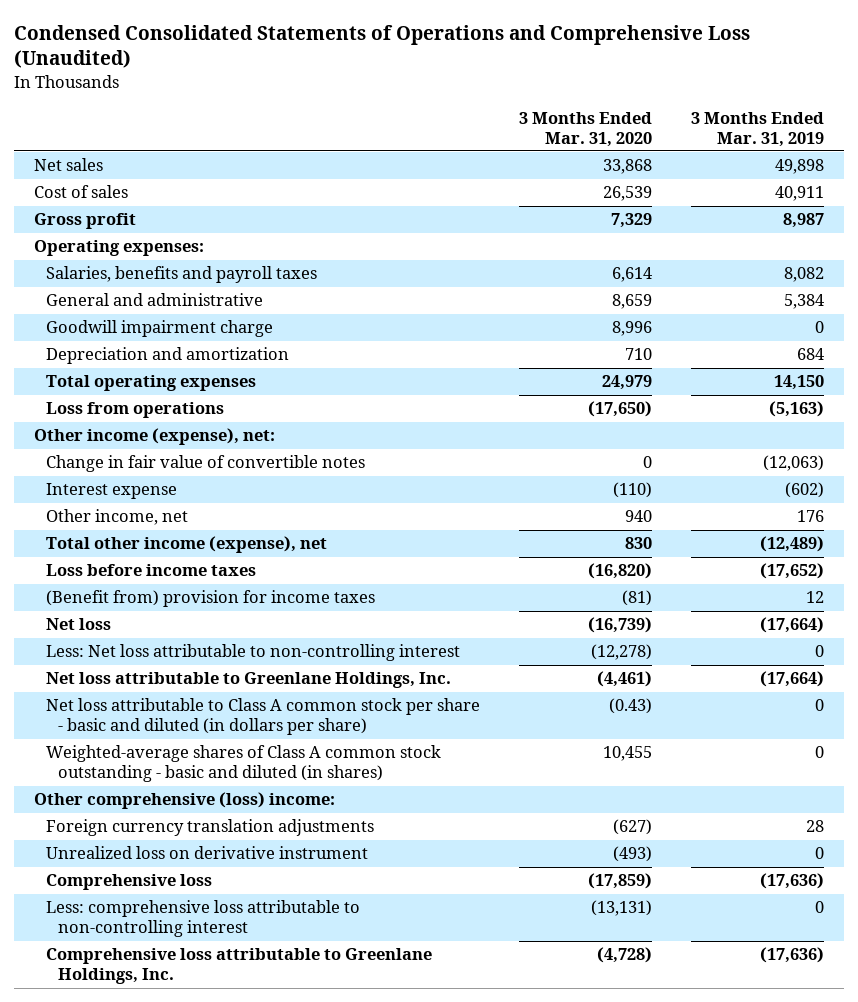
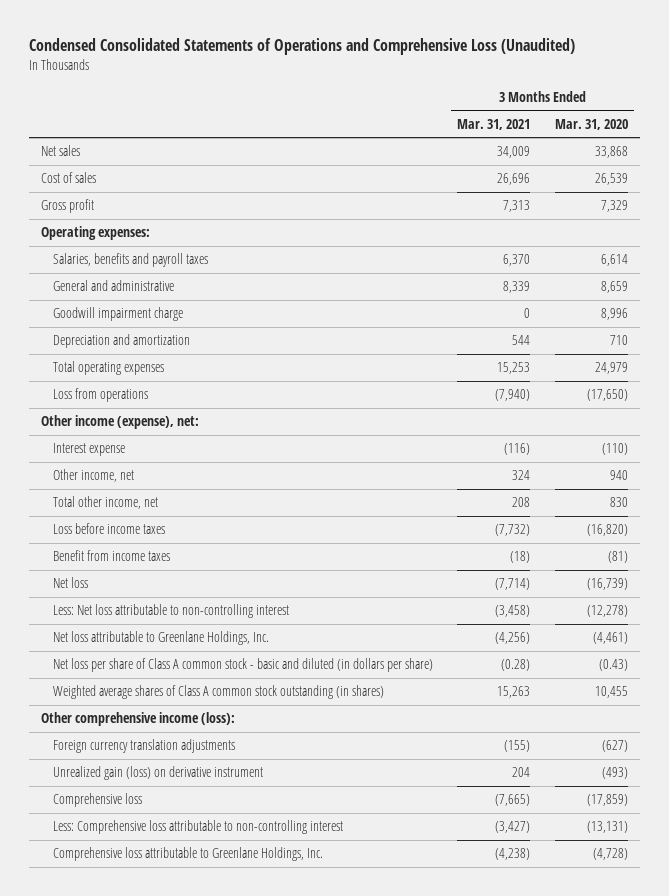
[691,111,825,147] 3 Months Ended Mar. 31, 2019 -> none
none -> [457,118,531,130] Mar. 31, 2021
[45,455,365,473] Change in fair value of convertible notes -> none
[45,536,327,554] Total other income (expense), net -> [53,496,159,510] Total other income, net
[45,590,375,608] (Benefit from) provision for income taxes -> [53,550,171,562] Benefit from income taxes
[45,698,480,736] Net loss attributable to Class A common stock per share - basic and diluted (in dollars per share) -> [53,658,434,673] Net loss per share of Class A common stock - basic and diluted (in dollars per share)
[45,745,441,783] Weighted-average shares of Class A common stock outstanding - basic and diluted (in shares) -> [53,685,385,700] Weighted average shares of Class A common stock outstanding (in shares)
[33,792,335,810] Other comprehensive (loss) income: -> [41,712,236,727] Other comprehensive income (loss):
[45,846,368,860] Unrealized loss on derivative instrument -> [53,766,264,781] Unrealized gain (loss) on derivative instrument
[45,900,360,938] Less: comprehensive loss attributable to non-controlling interest -> [53,820,344,835] Less: Comprehensive loss attributable to non-controlling interest

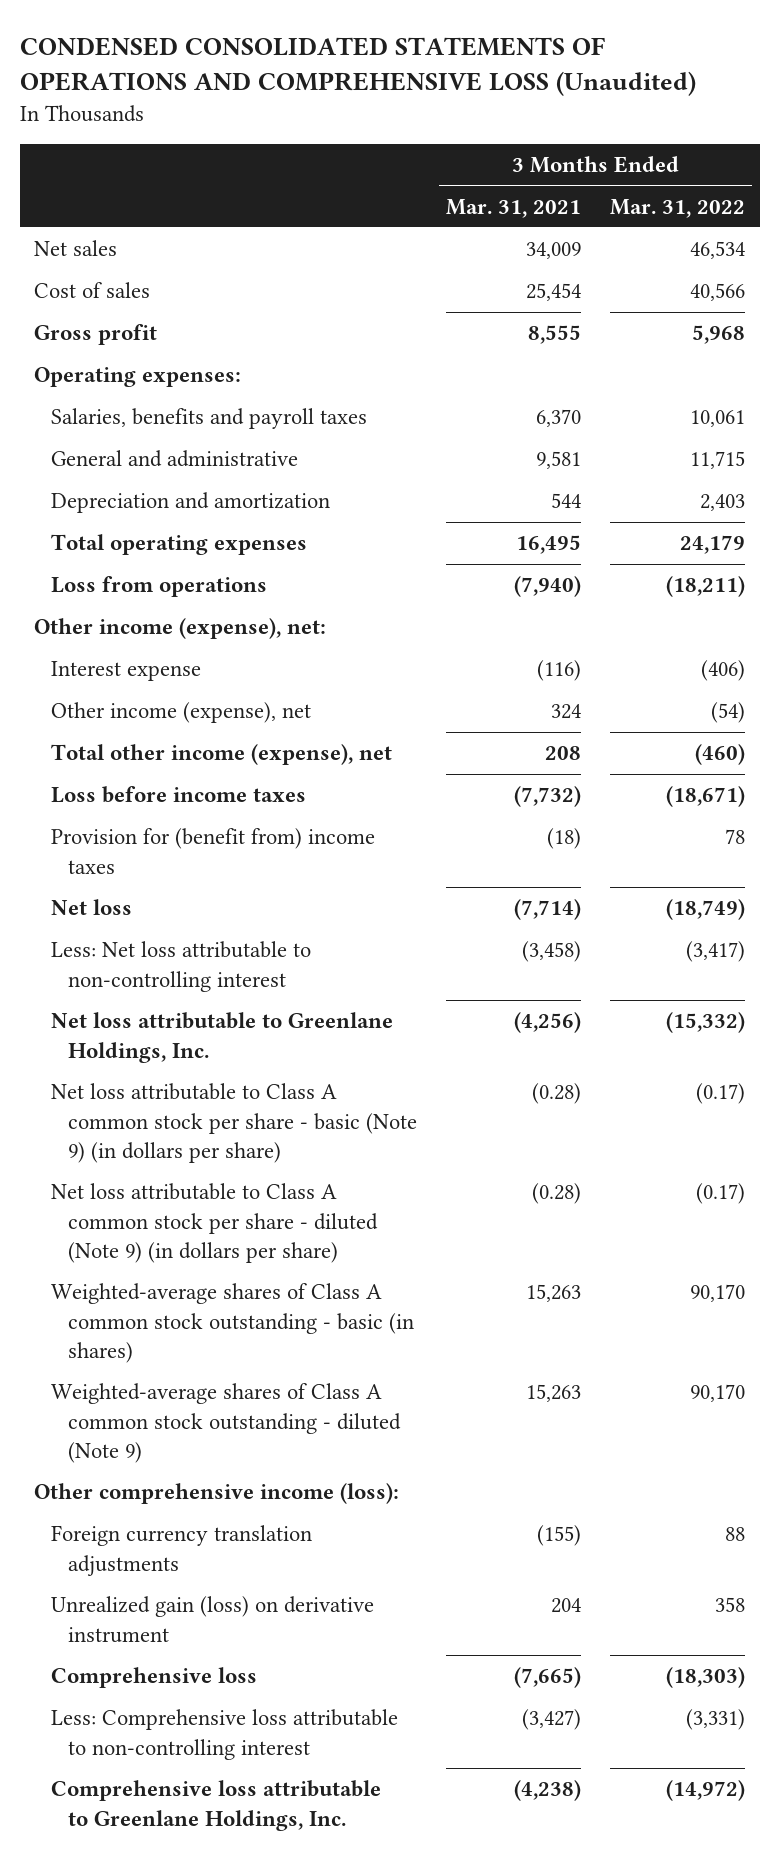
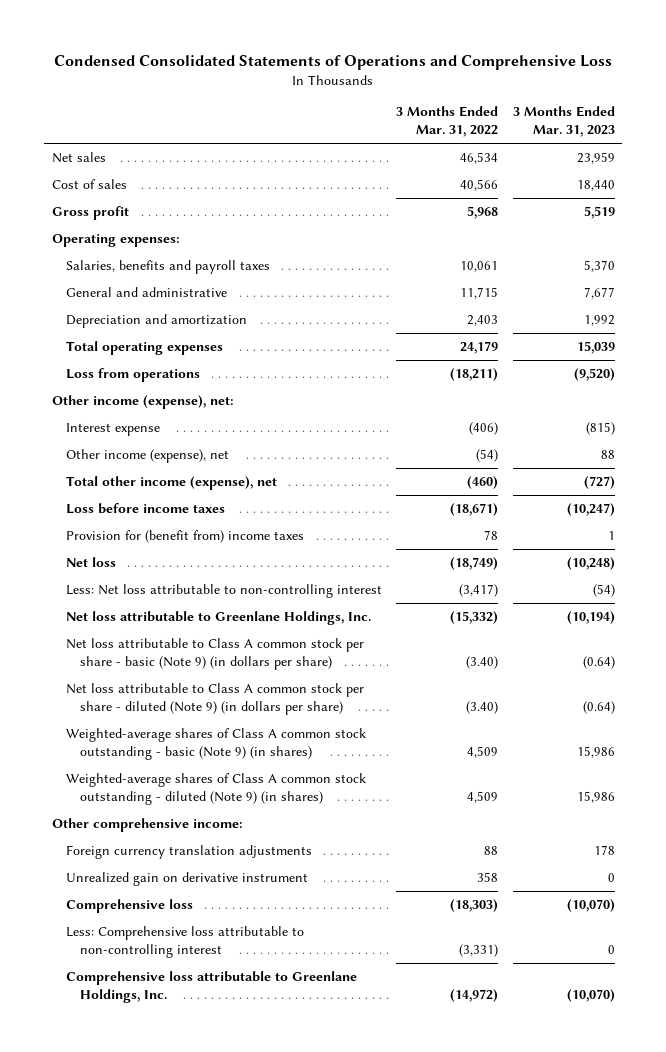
[19,37,696,97] CONDENSED CONSOLIDATED STATEMENTS OF OPERATIONS AND COMPREHENSIVE LOSS (Unaudited) -> [54,55,613,71] Condensed Consolidated Statements of Operations and Comprehensive Loss
[446,198,582,218] Mar. 31, 2021 -> none
none -> [512,106,615,138] 3 Months Ended Mar. 31, 2023
[696,1083,746,1105] (0.17) -> [466,655,499,669] (3.40)
[696,1183,746,1205] (0.17) -> [466,700,499,714] (3.40)
[51,1283,415,1364] Weighted-average shares of Class A common stock outstanding - basic (in shares) -> [65,727,366,760] Weighted-average shares of Class A common stock outstanding - basic (Note 9) (in shares)
[690,1284,746,1303] 90,170 -> [467,745,499,758] 4,509
[51,1383,402,1464] Weighted-average shares of Class A common stock outstanding - diluted (Note 9) -> [65,772,366,805] Weighted-average shares of Class A common stock outstanding - diluted (Note 9) (in shares)
[690,1384,746,1403] 90,170 -> [467,790,499,803] 4,509
[34,1483,400,1505] Other comprehensive income (loss): -> [51,817,243,832] Other comprehensive income:
[51,1596,375,1643] Unrealized gain (loss) on derivative instrument -> [65,871,308,886] Unrealized gain on derivative instrument

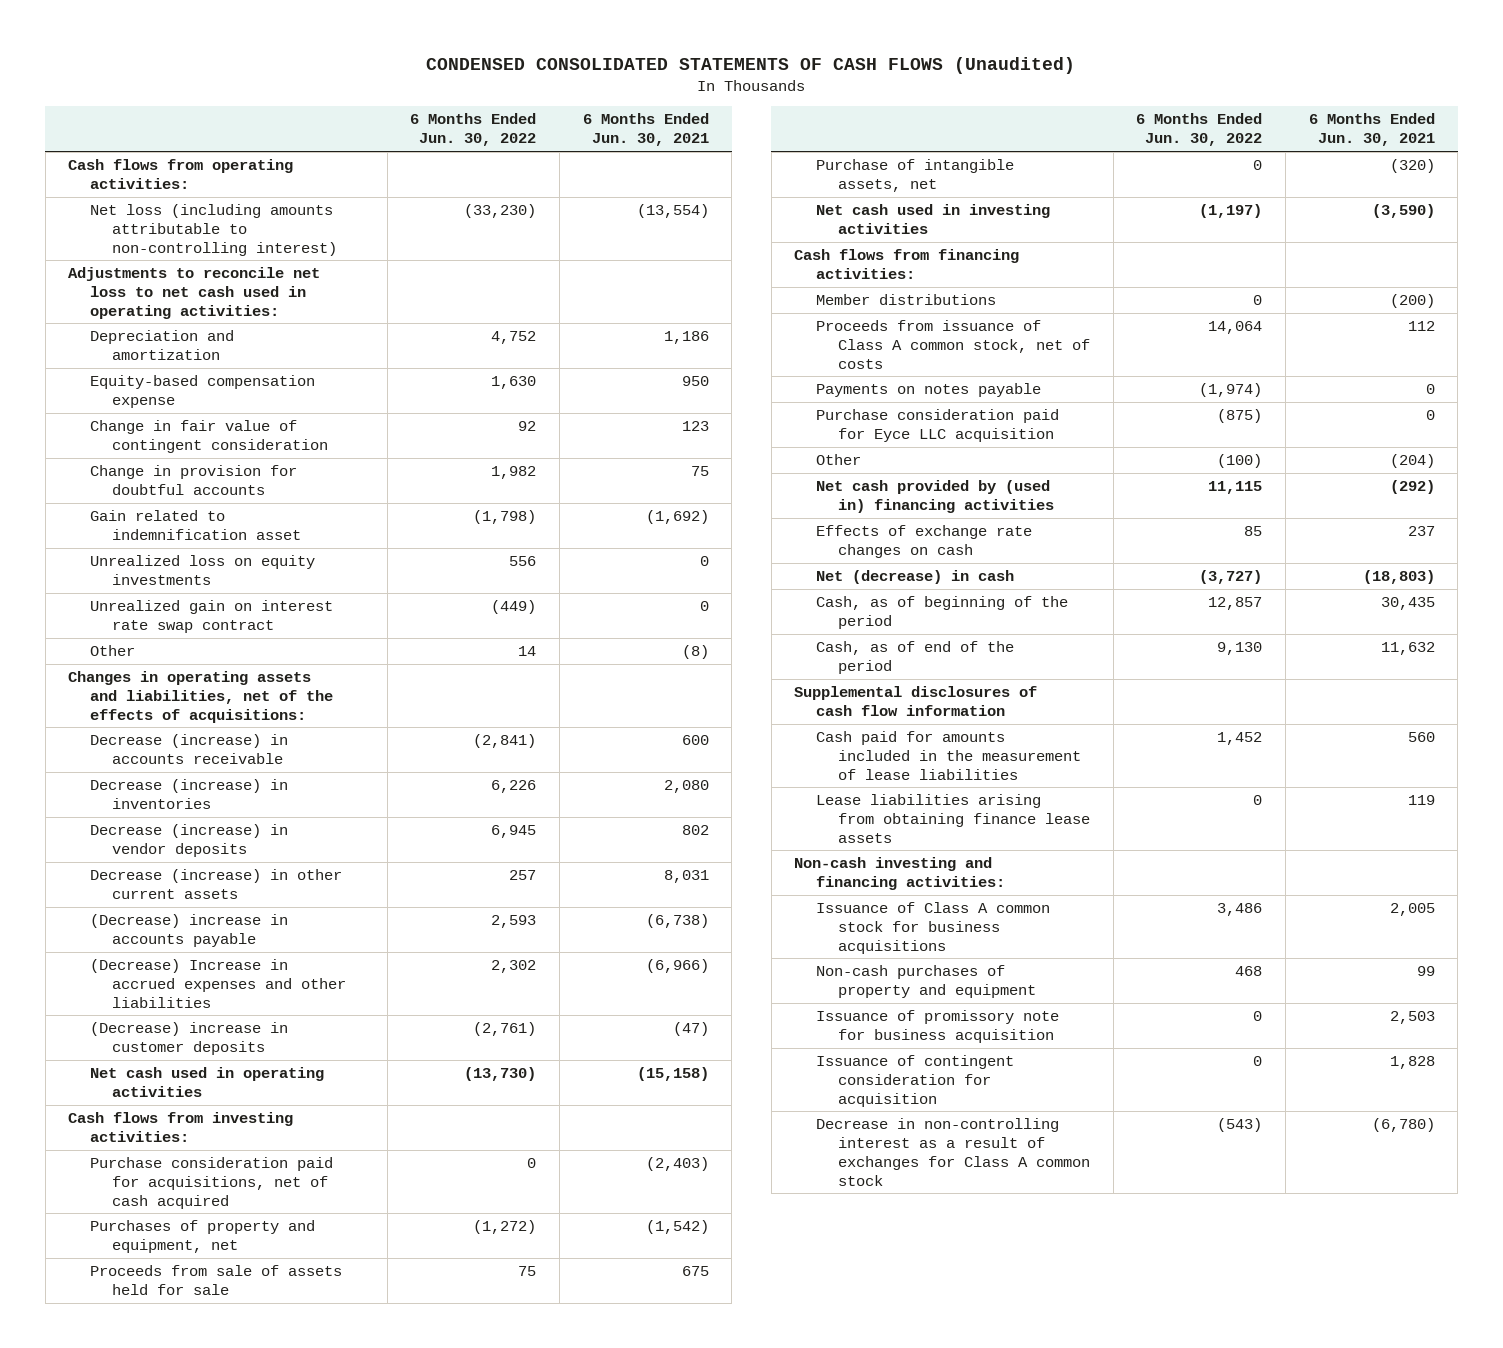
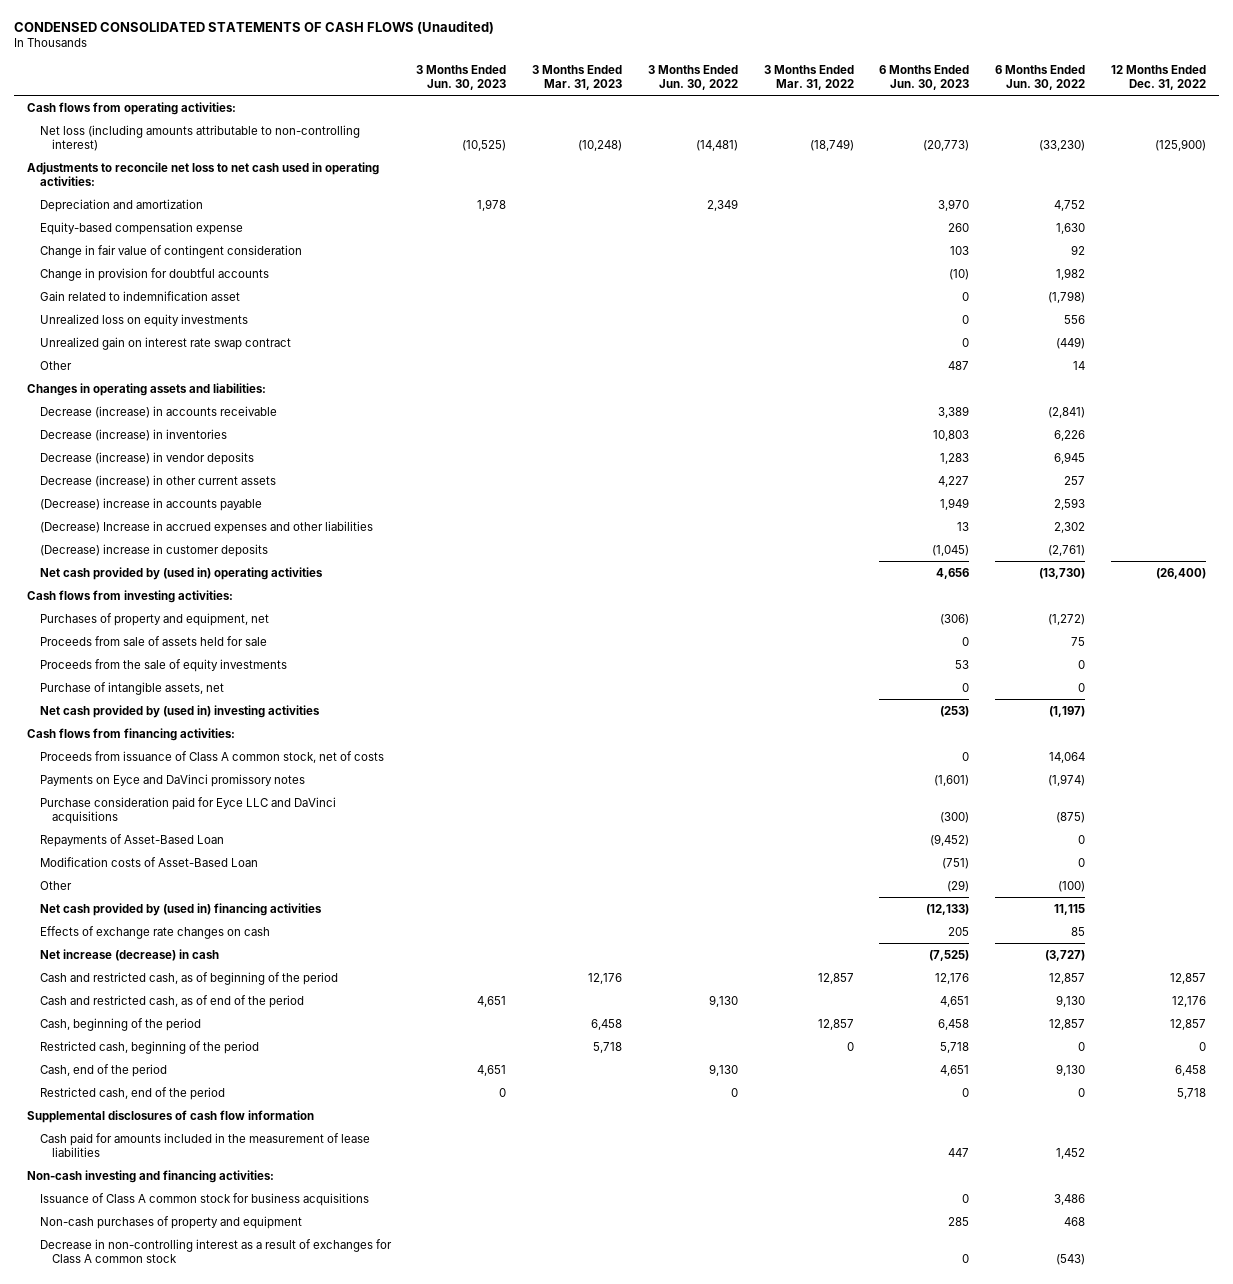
[582,113,709,147] 6 Months Ended Jun. 30, 2021 -> none
none -> [416,65,507,91] 3 Months Ended Jun. 30, 2023
none -> [532,65,623,91] 3 Months Ended Mar. 31, 2023
none -> [647,65,738,91] 3 Months Ended Jun. 30, 2022
none -> [763,65,854,91] 3 Months Ended Mar. 31, 2022
none -> [879,65,970,91] 6 Months Ended Jun. 30, 2023
none -> [1110,65,1206,91] 12 Months Ended Dec. 31, 2022
[68,670,334,723] Changes in operating assets and liabilities, net of the effects of acquisitions: -> [26,382,266,396] Changes in operating assets and liabilities:
[90,1066,325,1097] Net cash used in operating activities -> [39,566,323,580] Net cash provided by (used in) operating activities
[90,1156,334,1209] Purchase consideration paid for acquisitions, net of cash acquired -> none
none -> [39,658,287,672] Proceeds from the sale of equity investments
[816,203,1051,234] Net cash used in investing activities -> [39,704,320,718] Net cash provided by (used in) investing activities
[816,293,997,305] Member distributions -> none
[816,382,1042,397] Payments on notes payable -> [39,773,305,787] Payments on Eyce and DaVinci promissory notes
[816,408,1060,442] Purchase consideration paid for Eyce LLC acquisition -> [39,796,336,824] Purchase consideration paid for Eyce LLC and DaVinci acquisitions
none -> [39,833,224,847] Repayments of Asset-Based Loan
none -> [39,856,258,867] Modification costs of Asset-Based Loan
[816,569,1015,584] Net (decrease) in cash -> [39,948,219,961] Net increase (decrease) in cash
[816,595,1069,629] Cash, as of beginning of the period -> [39,971,338,985] Cash and restricted cash, as of beginning of the period
[816,640,1015,674] Cash, as of end of the period -> [39,994,304,1008] Cash and restricted cash, as of end of the period
none -> [39,1017,201,1031] Cash, beginning of the period
none -> [39,1040,259,1054] Restricted cash, beginning of the period
none -> [39,1063,167,1077] Cash, end of the period
none -> [39,1086,225,1100] Restricted cash, end of the period
[816,793,1090,843] Lease liabilities arising from obtaining finance lease assets -> none
[816,1009,1060,1043] Issuance of promissory note for business acquisition -> none
[816,1054,1015,1107] Issuance of contingent consideration for acquisition -> none

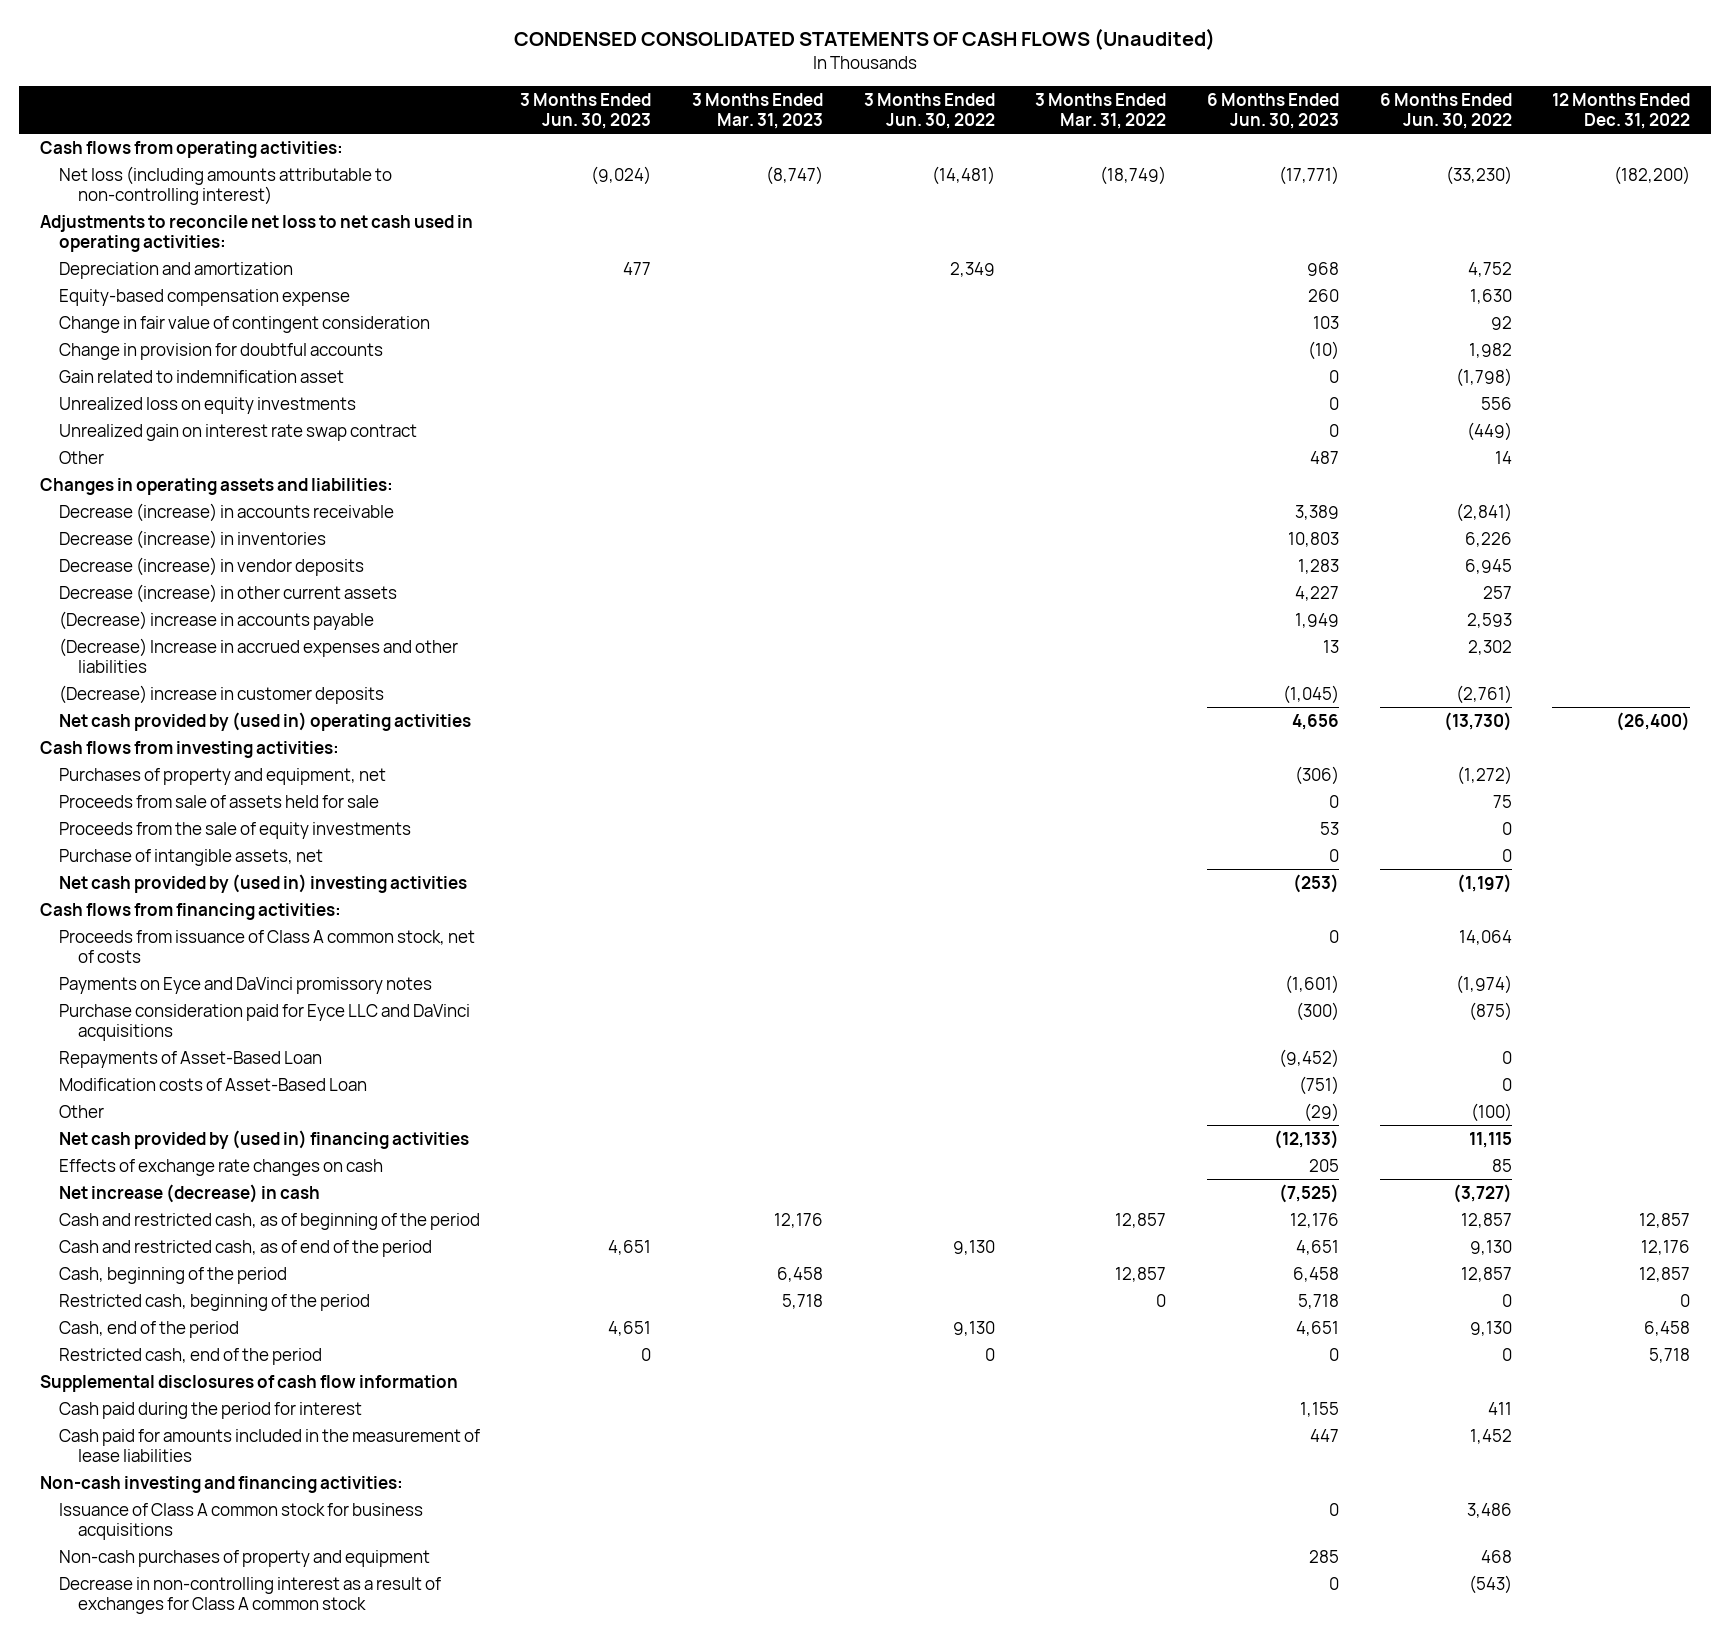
[462,139,507,151] (10,525) -> [591,165,652,185] (9,024)
[578,139,623,151] (10,248) -> [765,165,823,185] (8,747)
[923,139,970,151] (20,773) -> [1278,165,1339,185] (17,771)
[1154,138,1206,151] (125,900) -> [1614,165,1691,185] (182,200)
[477,198,507,211] 1,978 -> [623,261,652,275] 477
[938,198,970,211] 3,970 -> [1306,261,1339,276] 968
none -> [58,1401,362,1419] Cash paid during the period for interest

